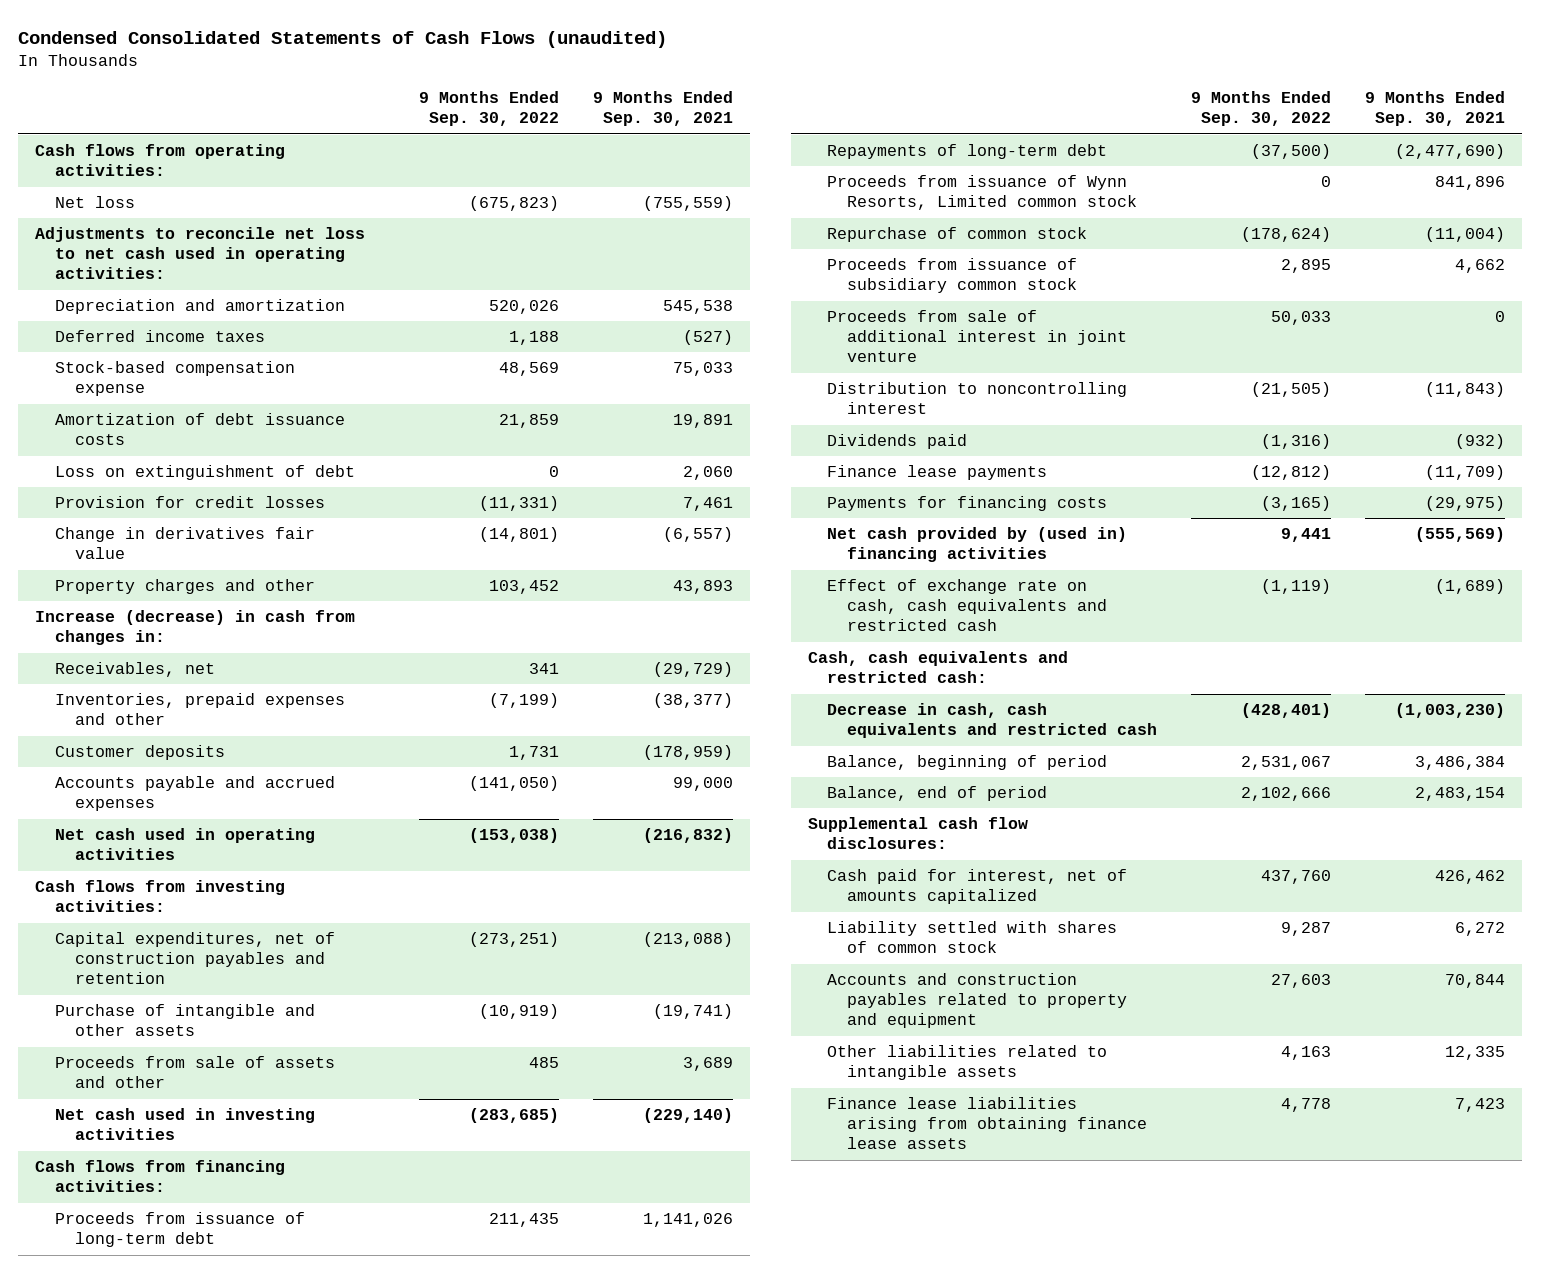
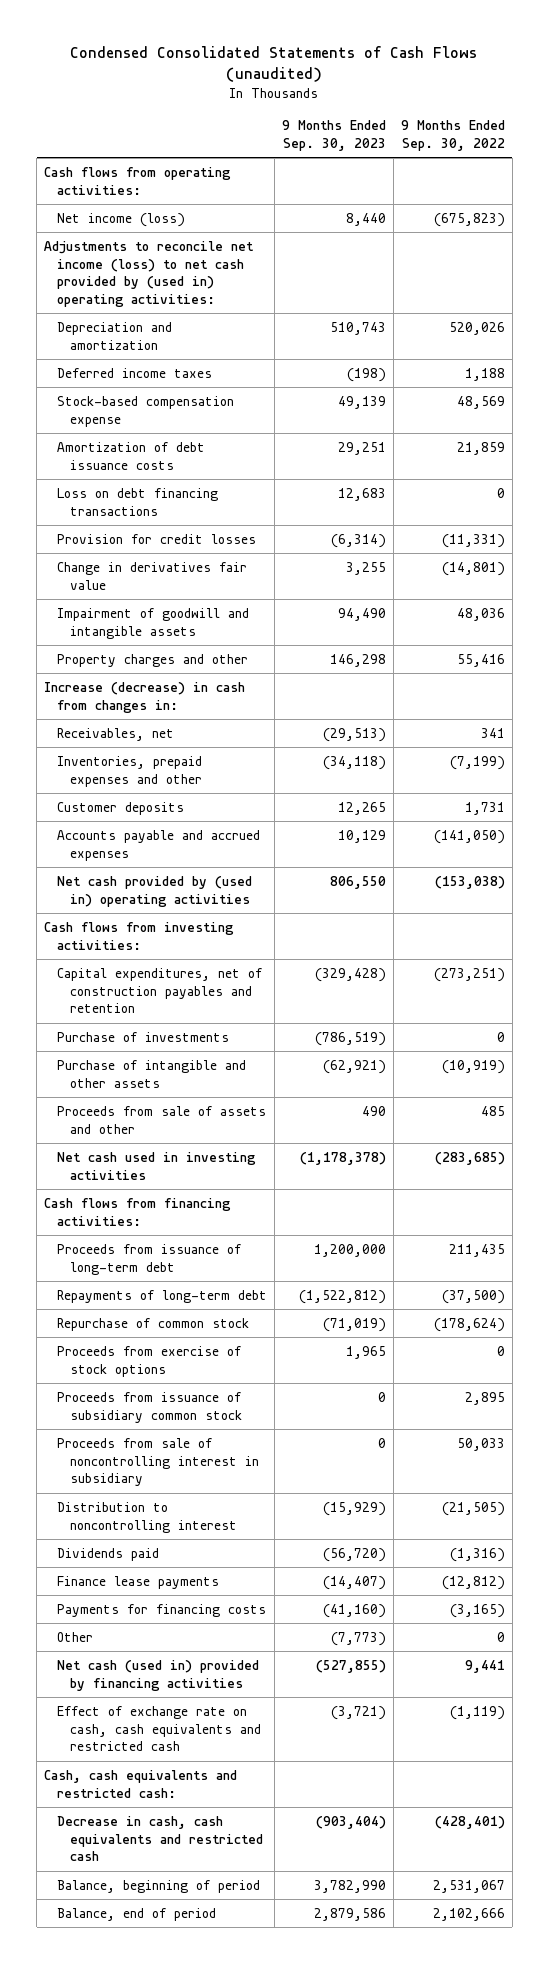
[592,91,733,127] 9 Months Ended Sep. 30, 2021 -> none
none -> [282,120,387,151] 9 Months Ended Sep. 30, 2023
[54,196,135,209] Net loss -> [57,212,186,227] Net income (loss)
[35,227,366,280] Adjustments to reconcile net loss to net cash used in operating activities: -> [44,240,255,307] Adjustments to reconcile net income (loss) to net cash provided by (used in) operating activities:
[54,465,355,481] Loss on extinguishment of debt -> [57,487,219,516] Loss on debt financing transactions
none -> [57,607,250,639] Impairment of goodwill and intangible assets
[488,580,559,595] 103,452 -> [456,653,505,667] 55,416
[54,828,315,861] Net cash used in operating activities -> [57,875,253,907] Net cash provided by (used in) operating activities
none -> [57,1031,230,1042] Purchase of investments
[827,175,1138,211] Proceeds from issuance of Wynn Resorts, Limited common stock -> none
none -> [57,1345,242,1377] Proceeds from exercise of stock options
[827,310,1128,363] Proceeds from sale of additional interest in joint venture -> [57,1437,260,1487] Proceeds from sale of noncontrolling interest in subsidiary
none -> [57,1631,94,1642] Other
[827,527,1128,563] Net cash provided by (used in) financing activities -> [57,1659,260,1691] Net cash (used in) provided by financing activities
[807,817,1028,850] Supplemental cash flow disclosures: -> none
[827,869,1128,905] Cash paid for interest, net of amounts capitalized -> none
[827,921,1118,954] Liability settled with shares of common stock -> none
[827,973,1128,1029] Accounts and construction payables related to property and equipment -> none
[827,1045,1108,1081] Other liabilities related to intangible assets -> none
[827,1097,1148,1150] Finance lease liabilities arising from obtaining finance lease assets -> none

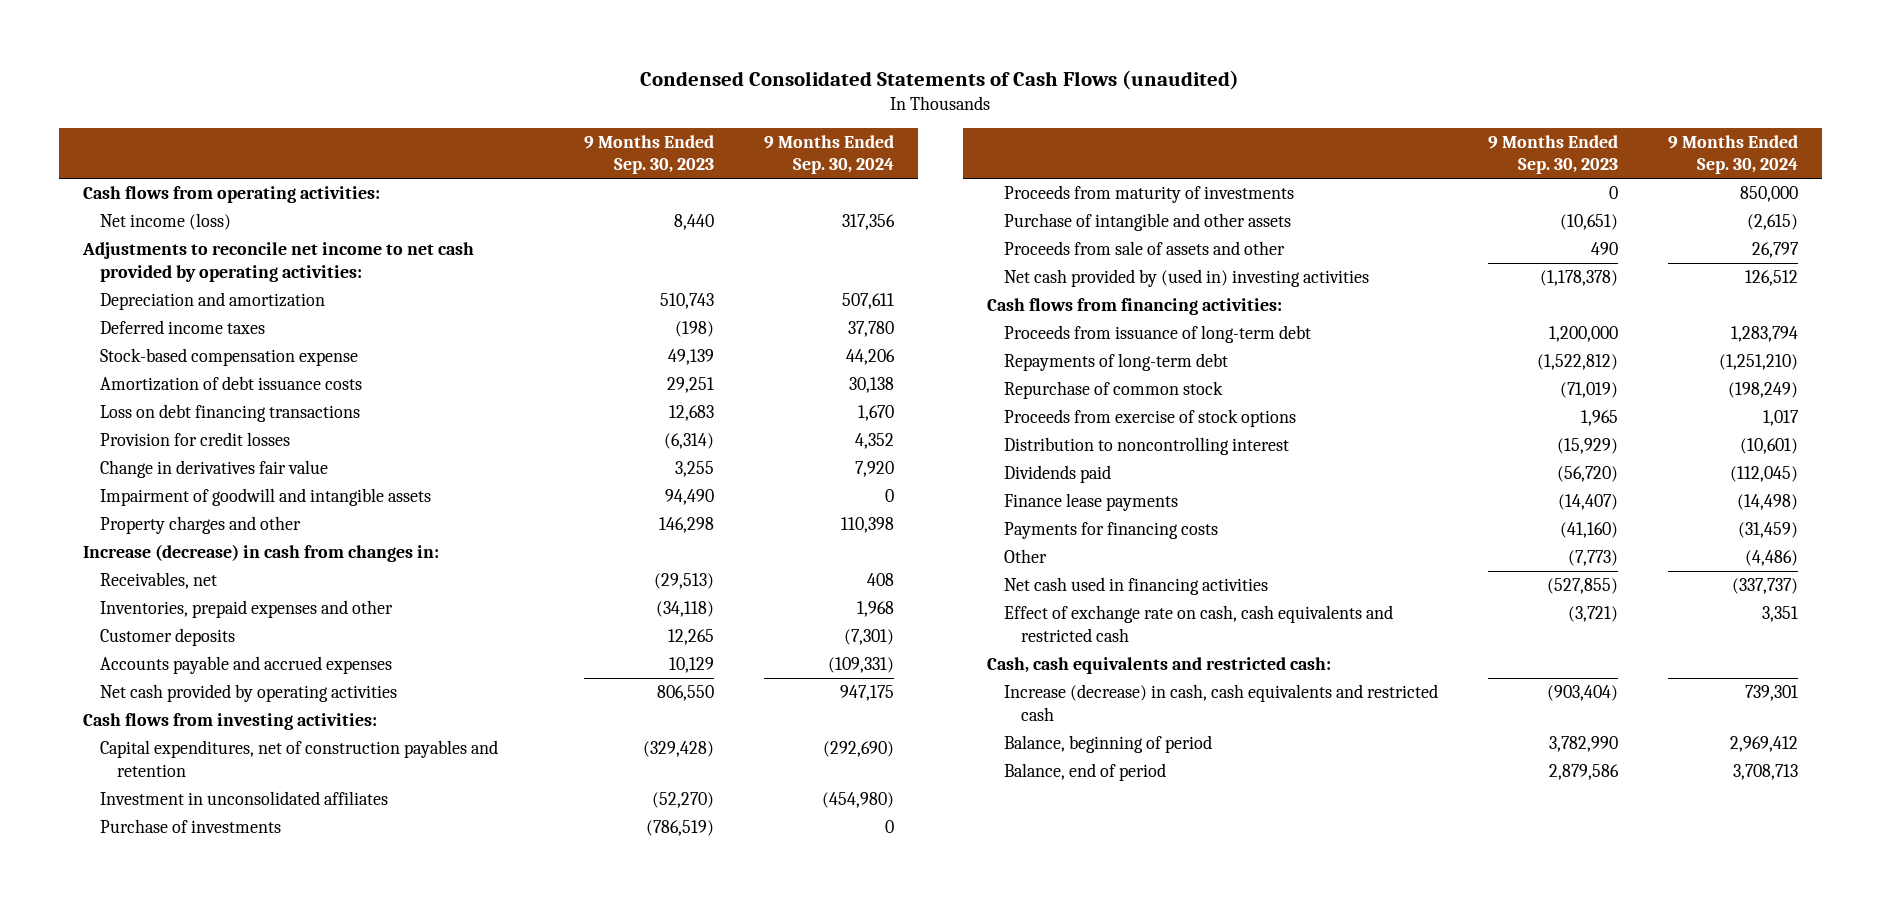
[400,120,505,151] 9 Months Ended Sep. 30, 2022 -> none
none -> [763,134,894,175] 9 Months Ended Sep. 30, 2024
[44,240,255,307] Adjustments to reconcile net income (loss) to net cash provided by (used in) operating activities: -> [82,241,475,282] Adjustments to reconcile net income to net cash provided by operating activities:
[57,875,253,907] Net cash provided by (used in) operating activities -> [100,683,398,702] Net cash provided by operating activities
none -> [100,790,389,805] Investment in unconsolidated affiliates
none -> [1004,184,1295,203] Proceeds from maturity of investments
[323,1059,387,1074] (62,921) -> [1559,213,1618,230] (10,651)
[57,1151,257,1180] Net cash used in investing activities -> [1004,268,1370,287] Net cash provided by (used in) investing activities
[57,1391,243,1423] Proceeds from issuance of subsidiary common stock -> none
[57,1437,260,1487] Proceeds from sale of noncontrolling interest in subsidiary -> none
[57,1659,260,1691] Net cash (used in) provided by financing activities -> [1004,576,1269,595] Net cash used in financing activities
[57,1815,264,1862] Decrease in cash, cash equivalents and restricted cash -> [1004,683,1439,721] Increase (decrease) in cash, cash equivalents and restricted cash

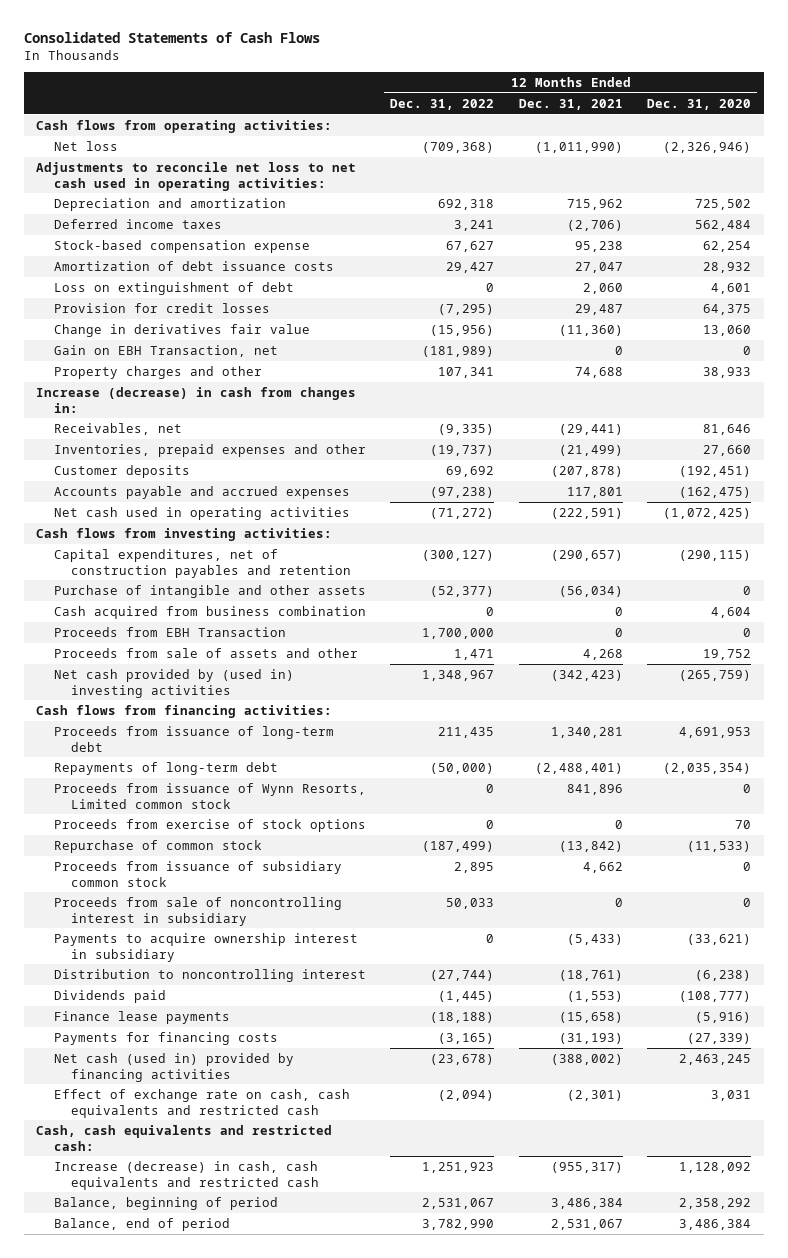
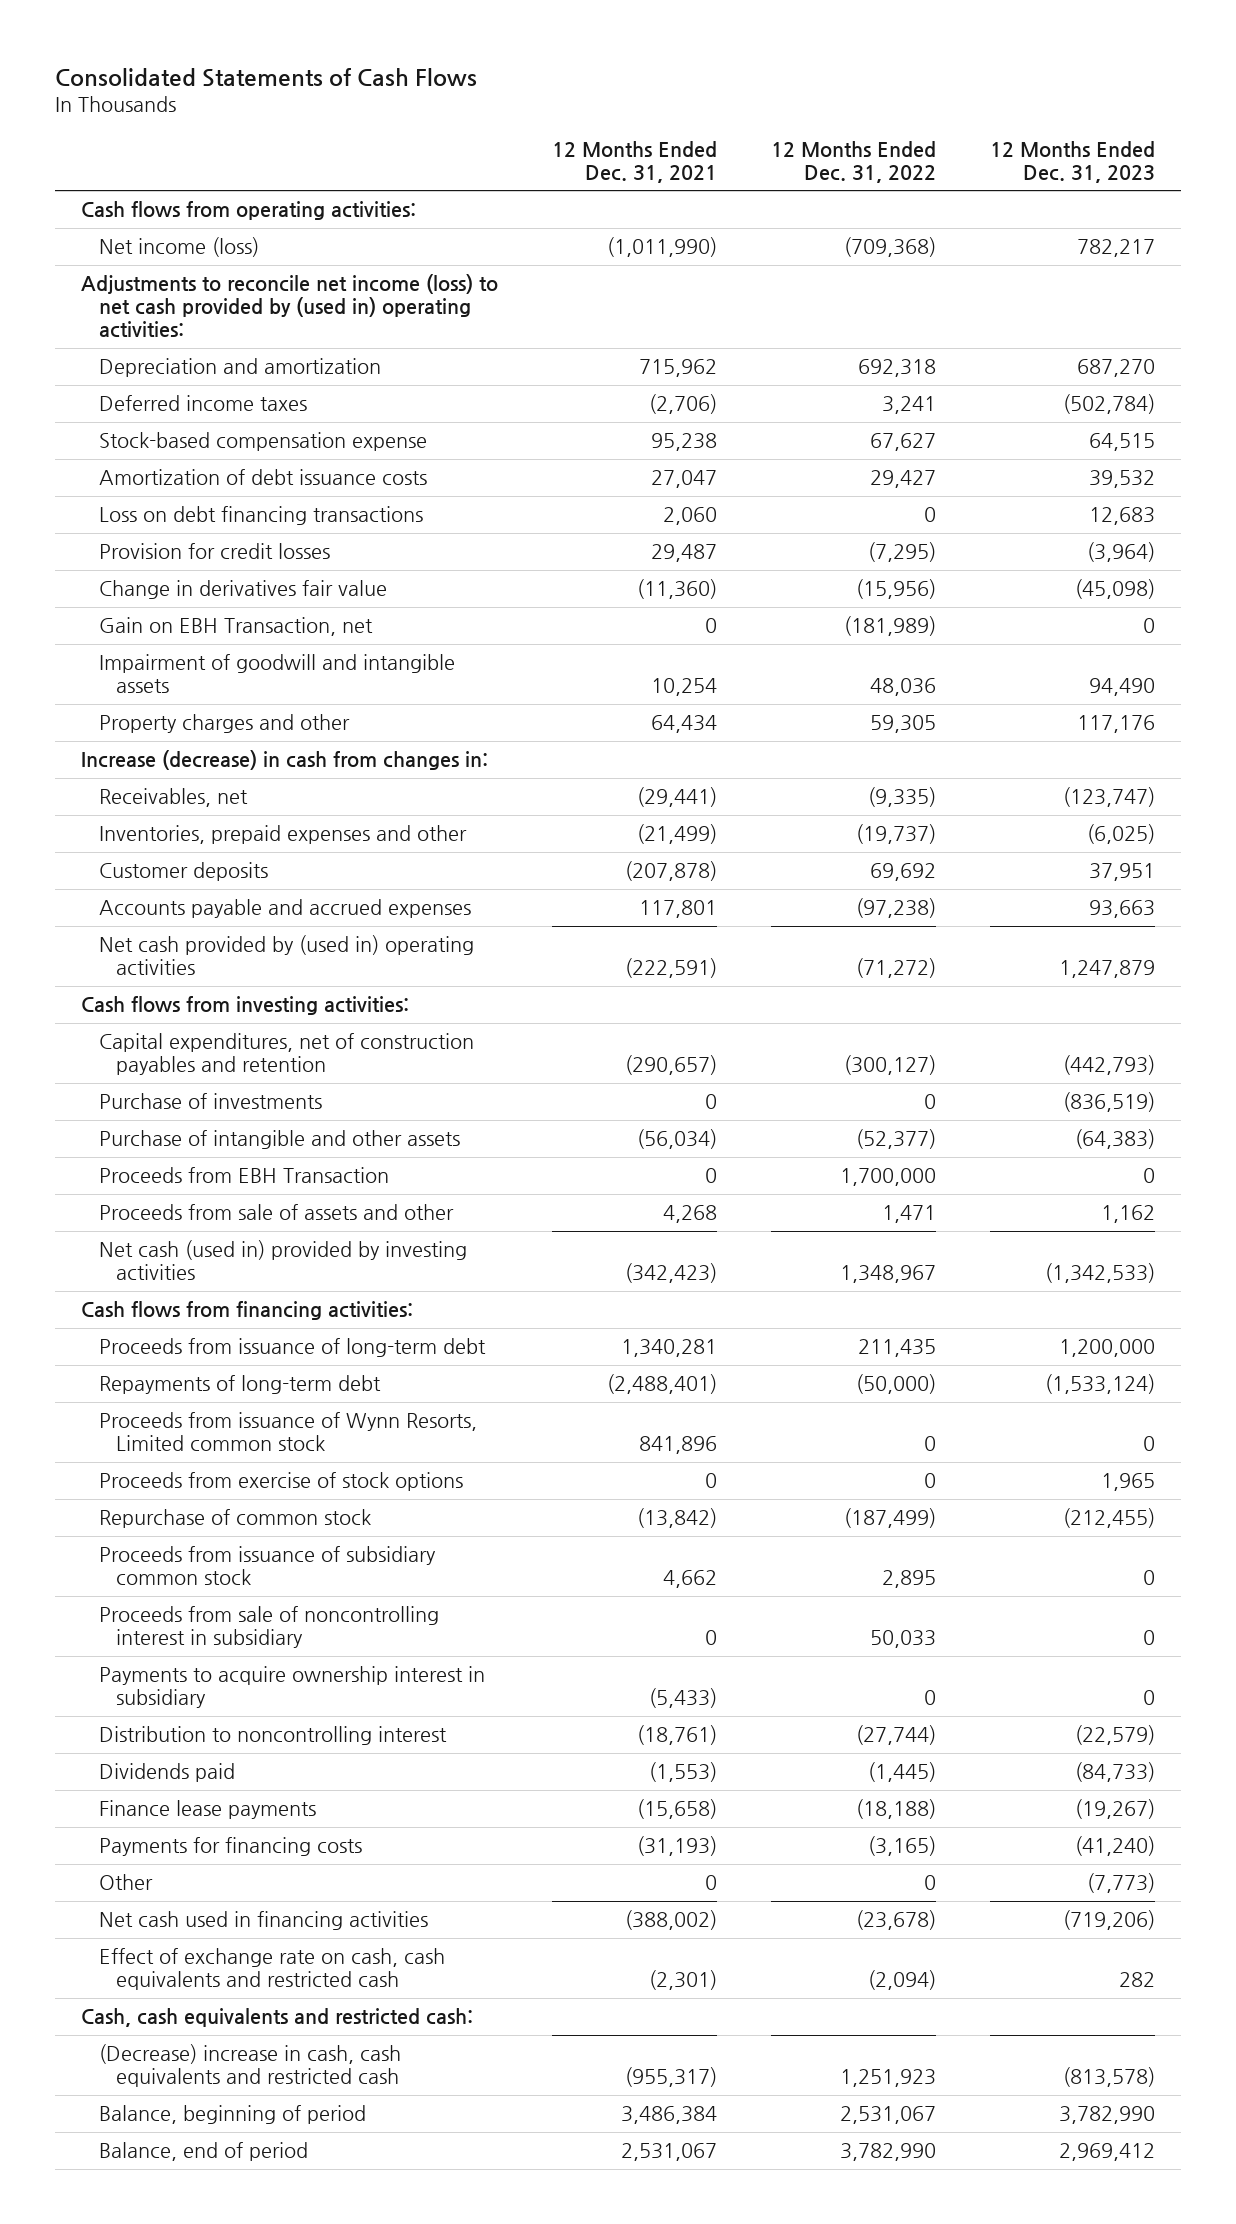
[647,98,752,110] Dec. 31, 2020 -> none
none -> [989,140,1155,183] 12 Months Ended Dec. 31, 2023
[53,140,118,151] Net loss -> [98,237,259,258] Net income (loss)
[36,161,357,191] Adjustments to reconcile net loss to net cash used in operating activities: -> [81,274,499,339] Adjustments to reconcile net income (loss) to net cash provided by (used in) operating activities:
[53,281,294,295] Loss on extinguishment of debt -> [98,506,423,526] Loss on debt financing transactions
none -> [98,654,455,694] Impairment of goodwill and intangible assets
[438,366,495,378] 107,341 -> [869,715,936,734] 59,305
[574,366,623,378] 74,688 -> [651,715,718,734] 64,434
[53,506,350,520] Net cash used in operating activities -> [98,935,474,976] Net cash provided by (used in) operating activities
none -> [98,1093,322,1110] Purchase of investments
[53,605,366,619] Cash acquired from business combination -> none
[53,668,294,698] Net cash provided by (used in) investing activities -> [98,1240,467,1281] Net cash (used in) provided by investing activities
none -> [98,1874,153,1891] Other
[53,1052,294,1082] Net cash (used in) provided by financing activities -> [98,1911,428,1931] Net cash used in financing activities
[53,1160,319,1190] Increase (decrease) in cash, cash equivalents and restricted cash -> [98,2044,401,2088] (Decrease) increase in cash, cash equivalents and restricted cash

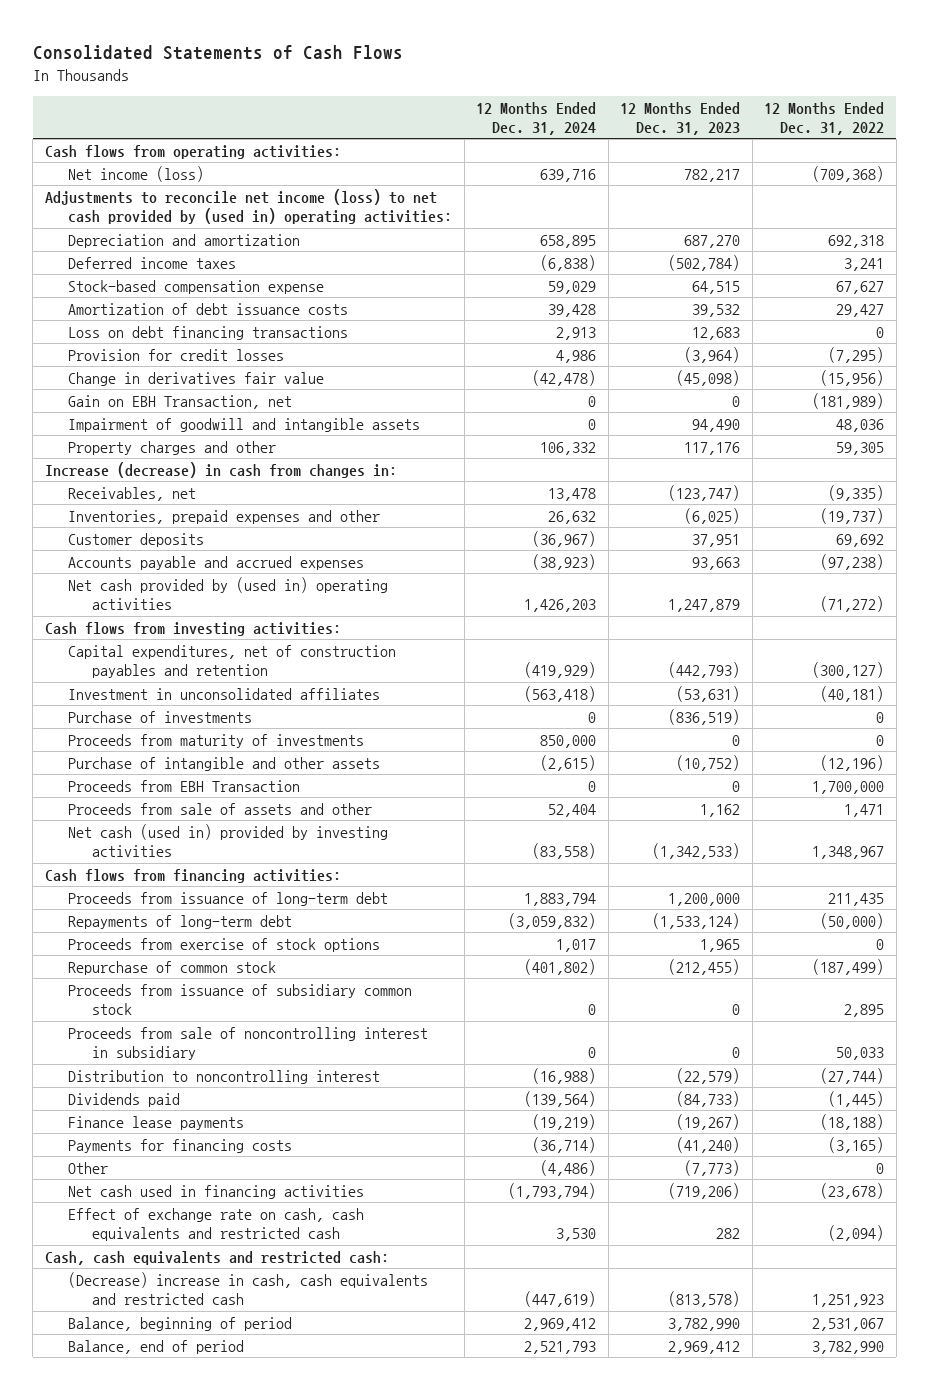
[552,140,718,183] 12 Months Ended Dec. 31, 2021 -> none
none -> [476,101,597,135] 12 Months Ended Dec. 31, 2024
none -> [68,687,381,700] Investment in unconsolidated affiliates
none -> [68,733,365,748] Proceeds from maturity of investments
[855,1129,936,1150] (52,377) -> [820,754,885,771] (12,196)
[1074,1129,1155,1150] (64,383) -> [676,754,741,771] (10,752)
[98,1412,477,1452] Proceeds from issuance of Wynn Resorts, Limited common stock -> none
[98,1666,485,1709] Payments to acquire ownership interest in subsidiary -> none

